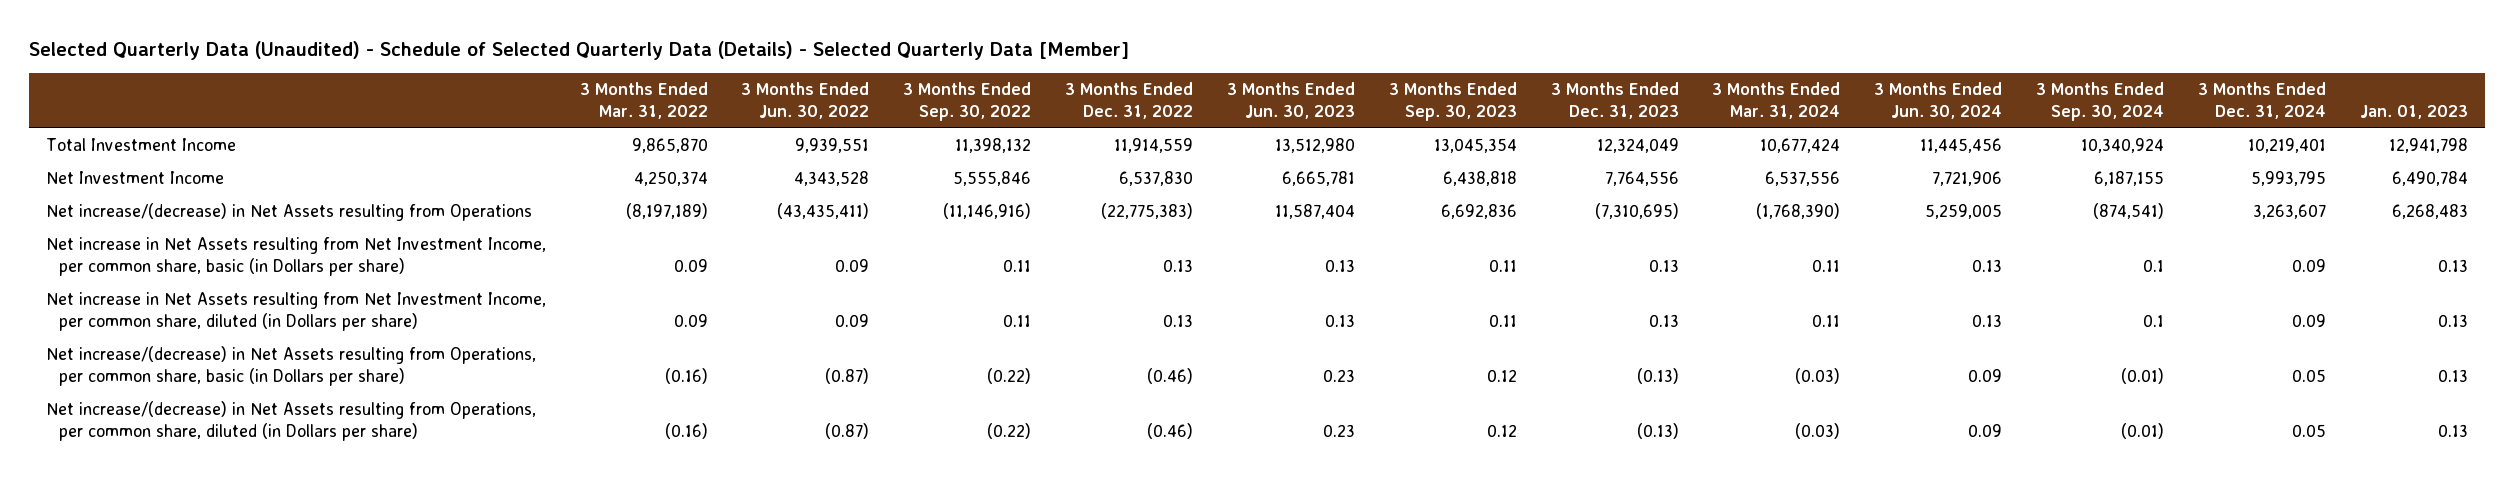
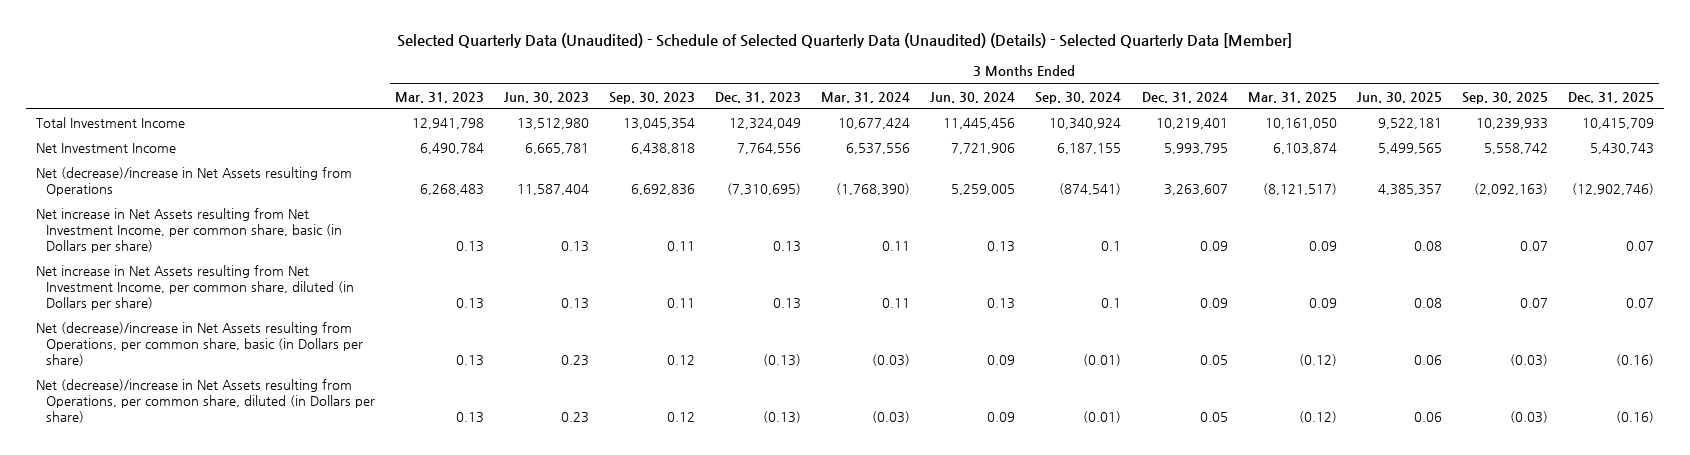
[28,40,1129,60] Selected Quarterly Data (Unaudited) - Schedule of Selected Quarterly Data (Details) - Selected Quarterly Data [Member] -> [396,33,1292,49] Selected Quarterly Data (Unaudited) - Schedule of Selected Quarterly Data (Unaudited) (Details) - Selected Quarterly Data [Member]
[579,82,708,120] 3 Months Ended Mar. 31, 2022 -> none
[741,82,870,120] 3 Months Ended Jun. 30, 2022 -> none
[903,82,1032,122] 3 Months Ended Sep. 30, 2022 -> none
[1065,82,1194,120] 3 Months Ended Dec. 31, 2022 -> none
[2359,105,2468,120] Jan. 01, 2023 -> none
none -> [394,91,484,103] Mar. 31, 2023
none -> [1247,91,1337,103] Mar. 31, 2025
none -> [1356,91,1442,103] Jun. 30, 2025
none -> [1461,91,1548,104] Sep. 30, 2025
none -> [1568,91,1655,103] Dec. 31, 2025
[45,203,532,222] Net increase/(decrease) in Net Assets resulting from Operations -> [35,167,352,197] Net (decrease)/increase in Net Assets resulting from Operations
[45,346,536,387] Net increase/(decrease) in Net Assets resulting from Operations, per common share, basic (in Dollars per share) -> [35,322,363,366] Net (decrease)/increase in Net Assets resulting from Operations, per common share, basic (in Dollars per share)
[45,401,536,442] Net increase/(decrease) in Net Assets resulting from Operations, per common share, diluted (in Dollars per share) -> [35,379,375,423] Net (decrease)/increase in Net Assets resulting from Operations, per common share, diluted (in Dollars per share)

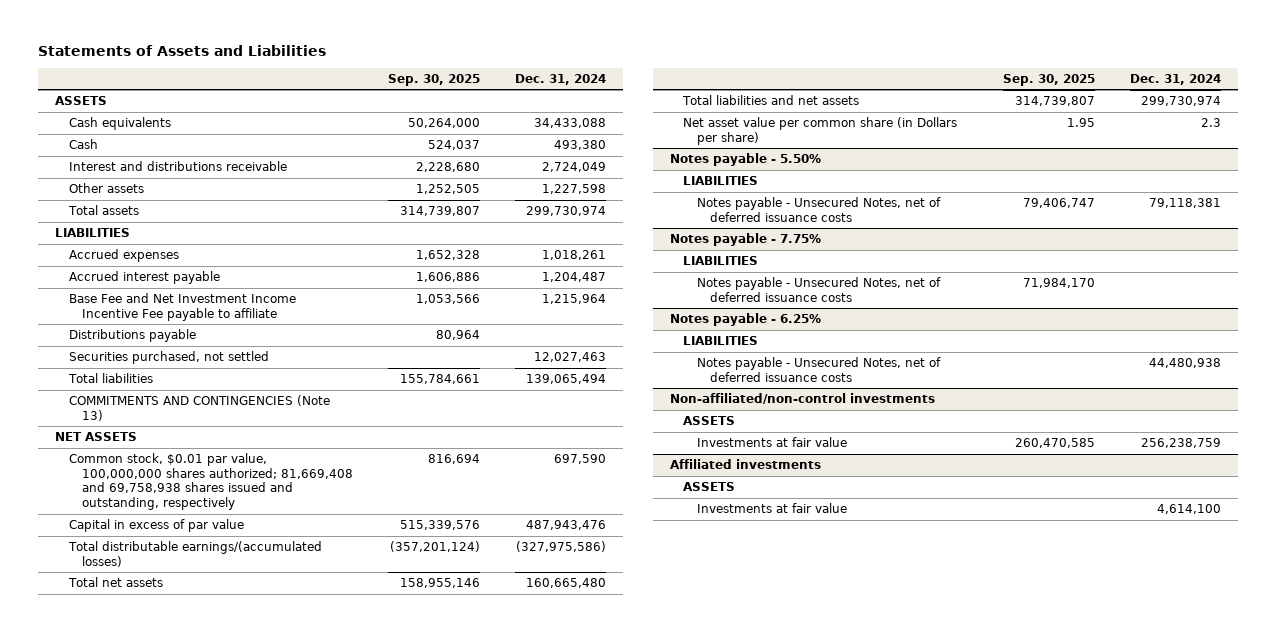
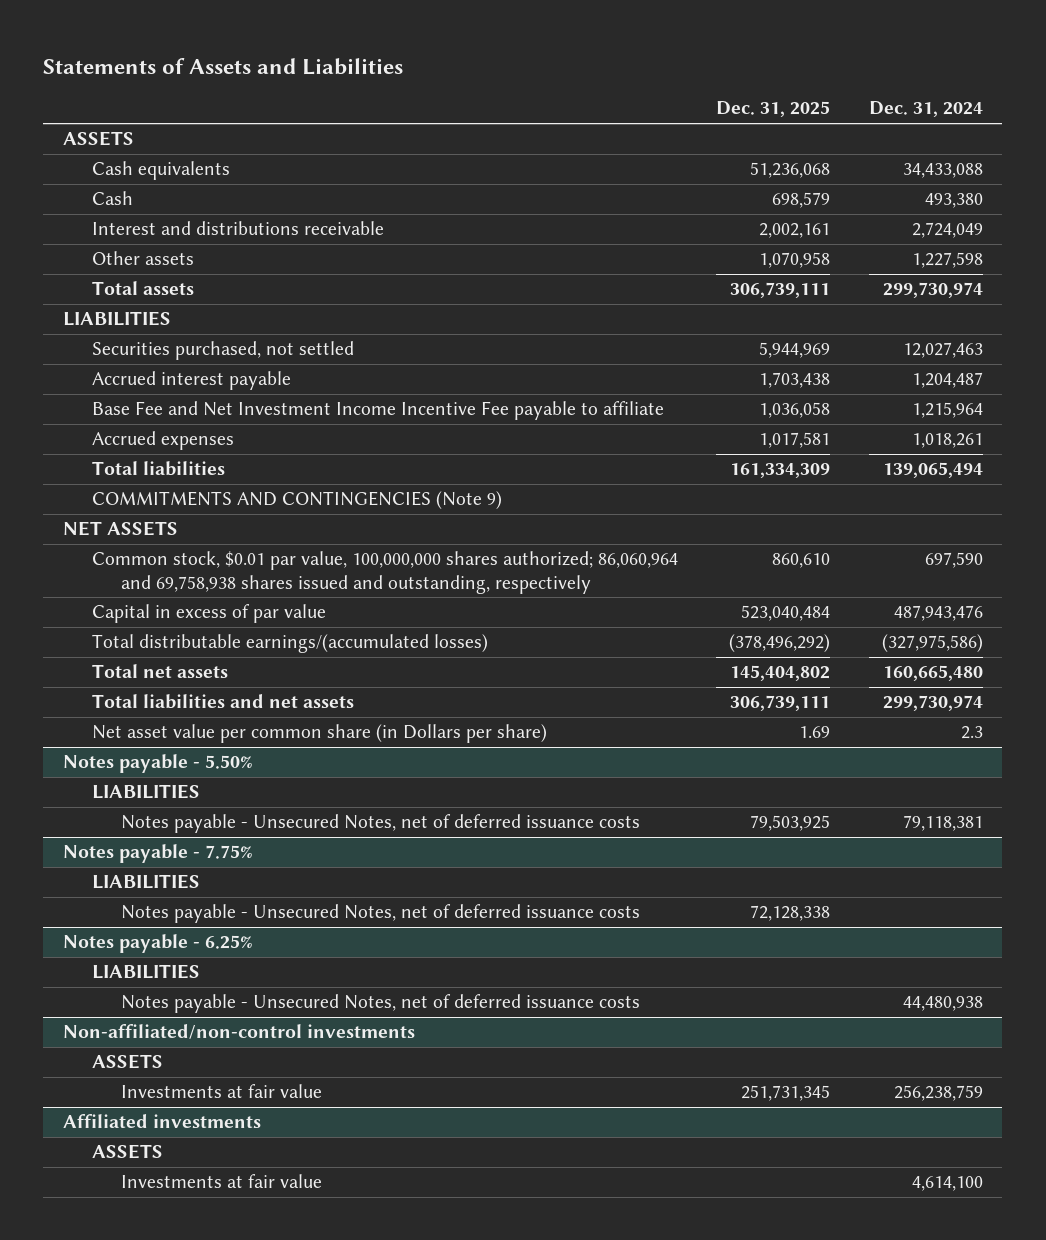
[387,73,480,86] Sep. 30, 2025 -> none
none -> [716,101,831,118] Dec. 31, 2025
[68,351,269,365] Securities purchased, not settled -> [91,341,354,361] Securities purchased, not settled
[68,329,196,343] Distributions payable -> none
[68,249,179,263] Accrued expenses -> [91,431,234,451] Accrued expenses
[68,395,330,421] COMMITMENTS AND CONTINGENCIES (Note 13) -> [91,491,502,510] COMMITMENTS AND CONTINGENCIES (Note 9)
[68,453,353,511] Common stock, $0.01 par value, 100,000,000 shares authorized; 81,669,408 and 69,758,938 shares issued and outstanding, respectively -> [91,551,678,594] Common stock, $0.01 par value, 100,000,000 shares authorized; 86,060,964 and 69,758,938 shares issued and outstanding, respectively

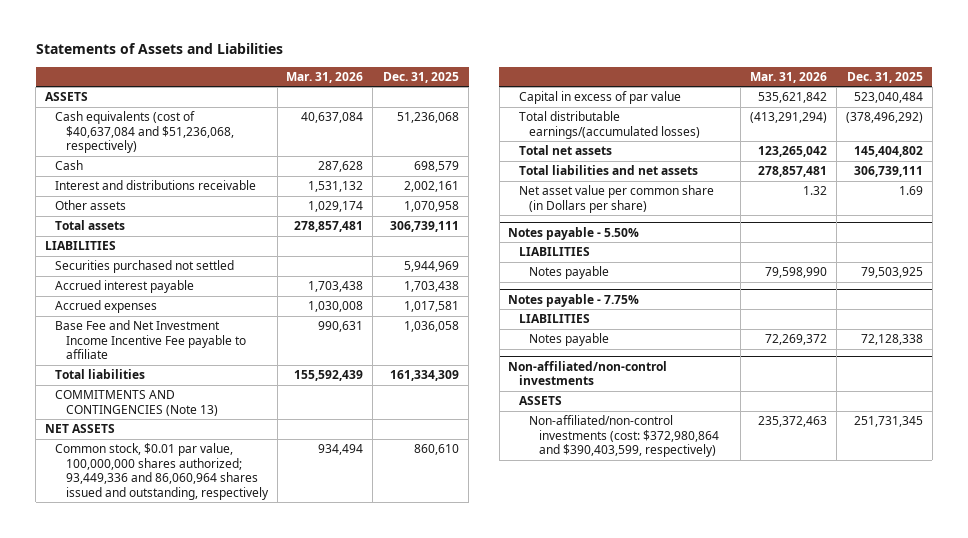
[869,101,984,118] Dec. 31, 2024 -> none
none -> [286,71,364,83] Mar. 31, 2026
[91,161,230,181] Cash equivalents -> [55,111,234,154] Cash equivalents (cost of $40,637,084 and $51,236,068, respectively)
[91,341,354,361] Securities purchased, not settled -> [55,260,235,274] Securities purchased not settled
[91,401,664,421] Base Fee and Net Investment Income Incentive Fee payable to affiliate -> [55,320,246,360] Base Fee and Net Investment Income Incentive Fee payable to affiliate
[91,491,502,510] COMMITMENTS AND CONTINGENCIES (Note 9) -> [55,390,218,416] COMMITMENTS AND CONTINGENCIES (Note 13)
[91,551,678,594] Common stock, $0.01 par value, 100,000,000 shares authorized; 86,060,964 and 69,758,938 shares issued and outstanding, respectively -> [55,443,269,500] Common stock, $0.01 par value, 100,000,000 shares authorized; 93,449,336 and 86,060,964 shares issued and outstanding, respectively
[121,814,641,834] Notes payable - Unsecured Notes, net of deferred issuance costs -> [528,266,609,280] Notes payable
[62,934,252,954] Notes payable - 6.25% -> none
[91,964,200,980] LIABILITIES -> none
[121,994,641,1014] Notes payable - Unsecured Notes, net of deferred issuance costs -> none
[121,904,641,924] Notes payable - Unsecured Notes, net of deferred issuance costs -> [528,333,609,347] Notes payable
[62,1114,261,1129] Affiliated investments -> none
[91,1144,163,1160] ASSETS -> none
[121,1174,323,1189] Investments at fair value -> none
[121,1084,323,1099] Investments at fair value -> [528,415,720,458] Non-affiliated/non-control investments (cost: $372,980,864 and $390,403,599, respectively)

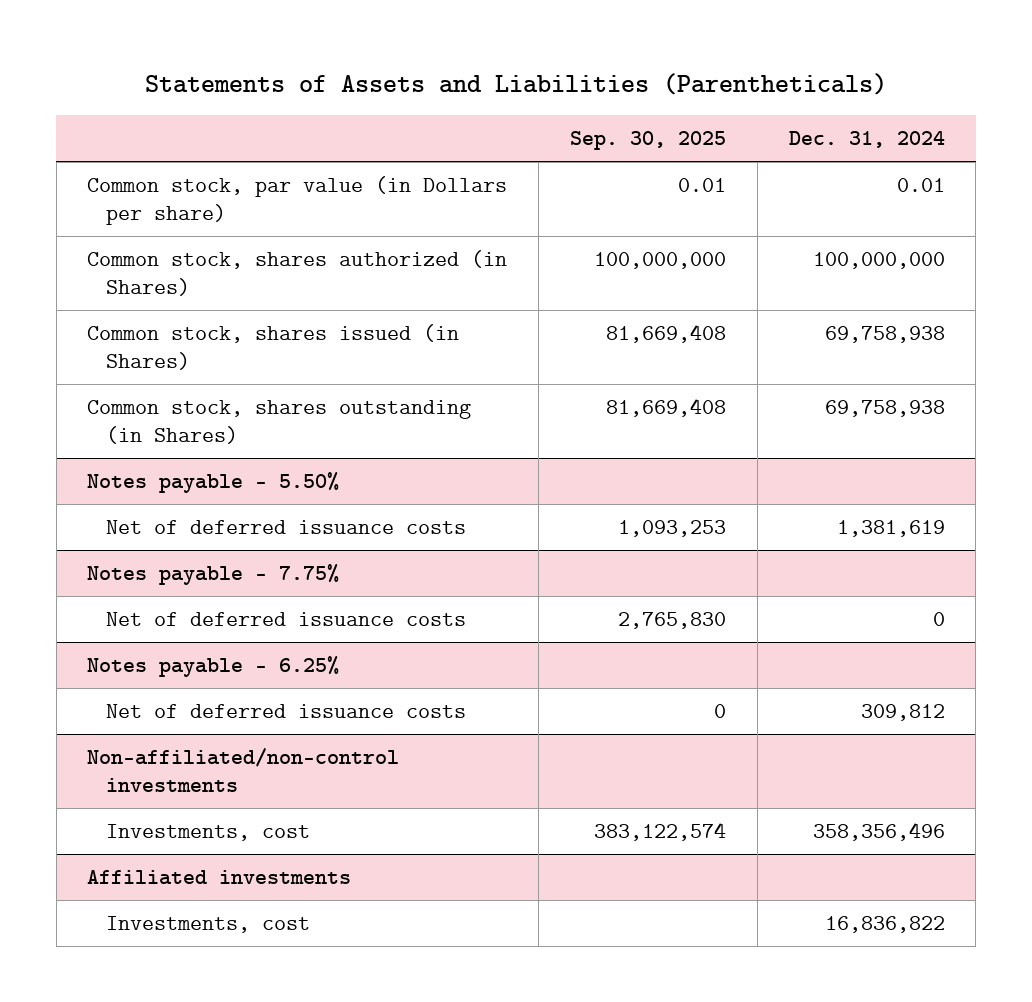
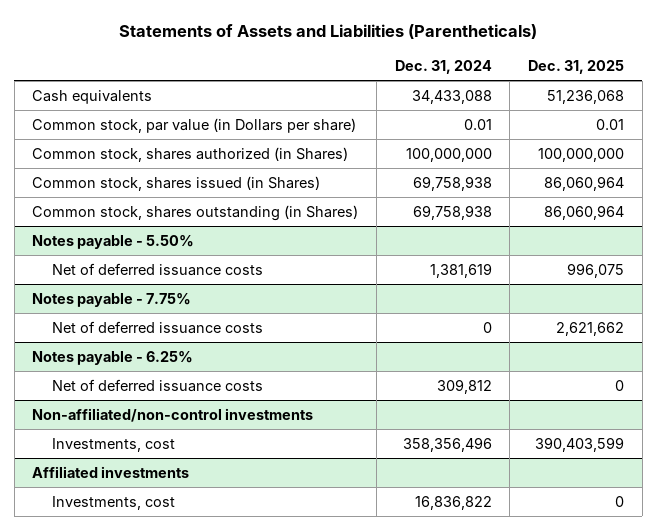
[570,131,727,151] Sep. 30, 2025 -> none
none -> [528,59,625,74] Dec. 31, 2025
none -> [32,89,153,104] Cash equivalents

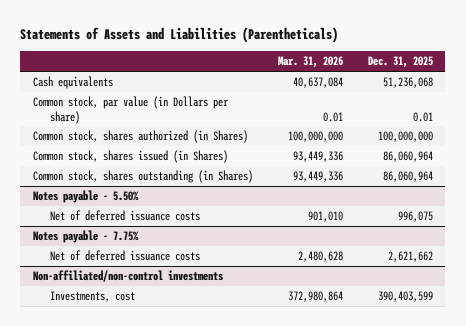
[394,59,492,74] Dec. 31, 2024 -> none
none -> [277,56,343,69] Mar. 31, 2026
[32,350,194,365] Notes payable - 6.25% -> none
[51,378,263,392] Net of deferred issuance costs -> none
[32,465,190,478] Affiliated investments -> none
[51,495,175,510] Investments, cost -> none

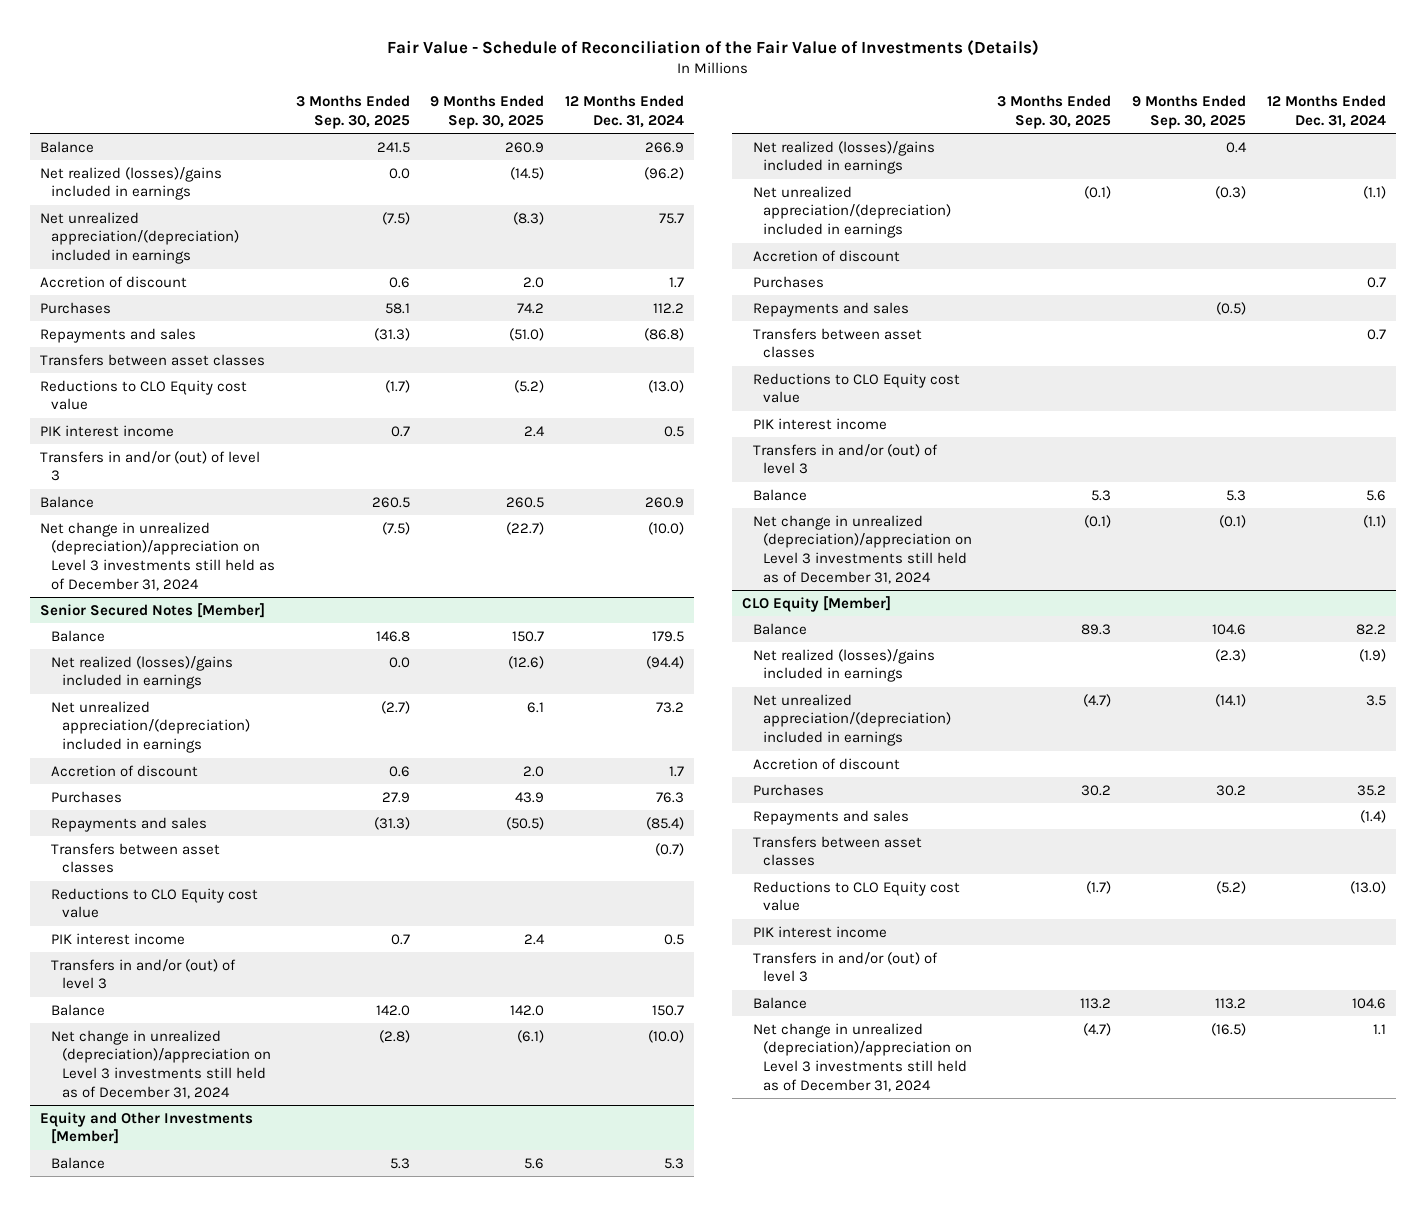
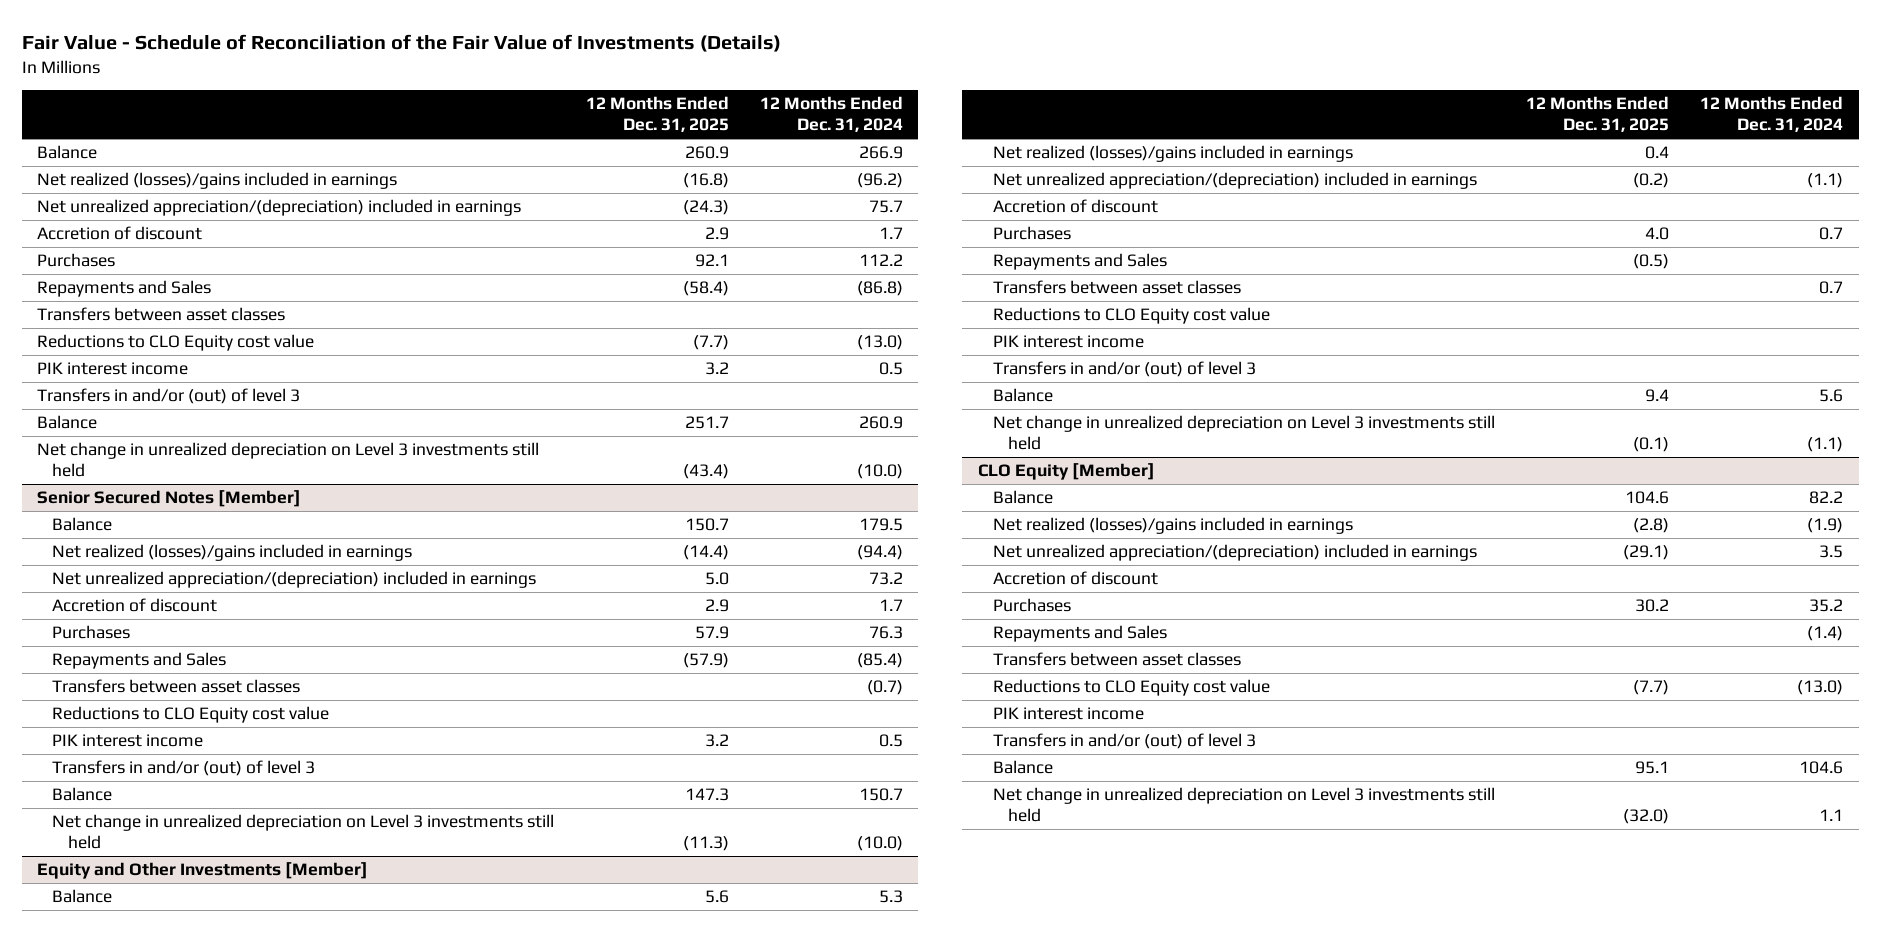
[295,95,410,129] 3 Months Ended Sep. 30, 2025 -> none
[430,95,545,129] 9 Months Ended Sep. 30, 2025 -> none
none -> [585,96,729,133] 12 Months Ended Dec. 31, 2025
[40,327,197,343] Repayments and sales -> [37,280,212,298] Repayments and Sales
[40,521,275,591] Net change in unrealized (depreciation)/appreciation on Level 3 investments still held as of December 31, 2024 -> [37,442,540,478] Net change in unrealized depreciation on Level 3 investments still held
[50,816,207,832] Repayments and sales -> [52,652,227,670] Repayments and Sales
[50,1029,271,1099] Net change in unrealized (depreciation)/appreciation on Level 3 investments still held as of December 31, 2024 -> [52,814,555,850] Net change in unrealized depreciation on Level 3 investments still held
[752,301,909,317] Repayments and sales -> [992,253,1167,271] Repayments and Sales
[752,514,973,584] Net change in unrealized (depreciation)/appreciation on Level 3 investments still held as of December 31, 2024 -> [992,415,1495,451] Net change in unrealized depreciation on Level 3 investments still held
[752,809,909,825] Repayments and sales -> [992,625,1167,643] Repayments and Sales
[752,1022,973,1092] Net change in unrealized (depreciation)/appreciation on Level 3 investments still held as of December 31, 2024 -> [992,787,1495,823] Net change in unrealized depreciation on Level 3 investments still held

